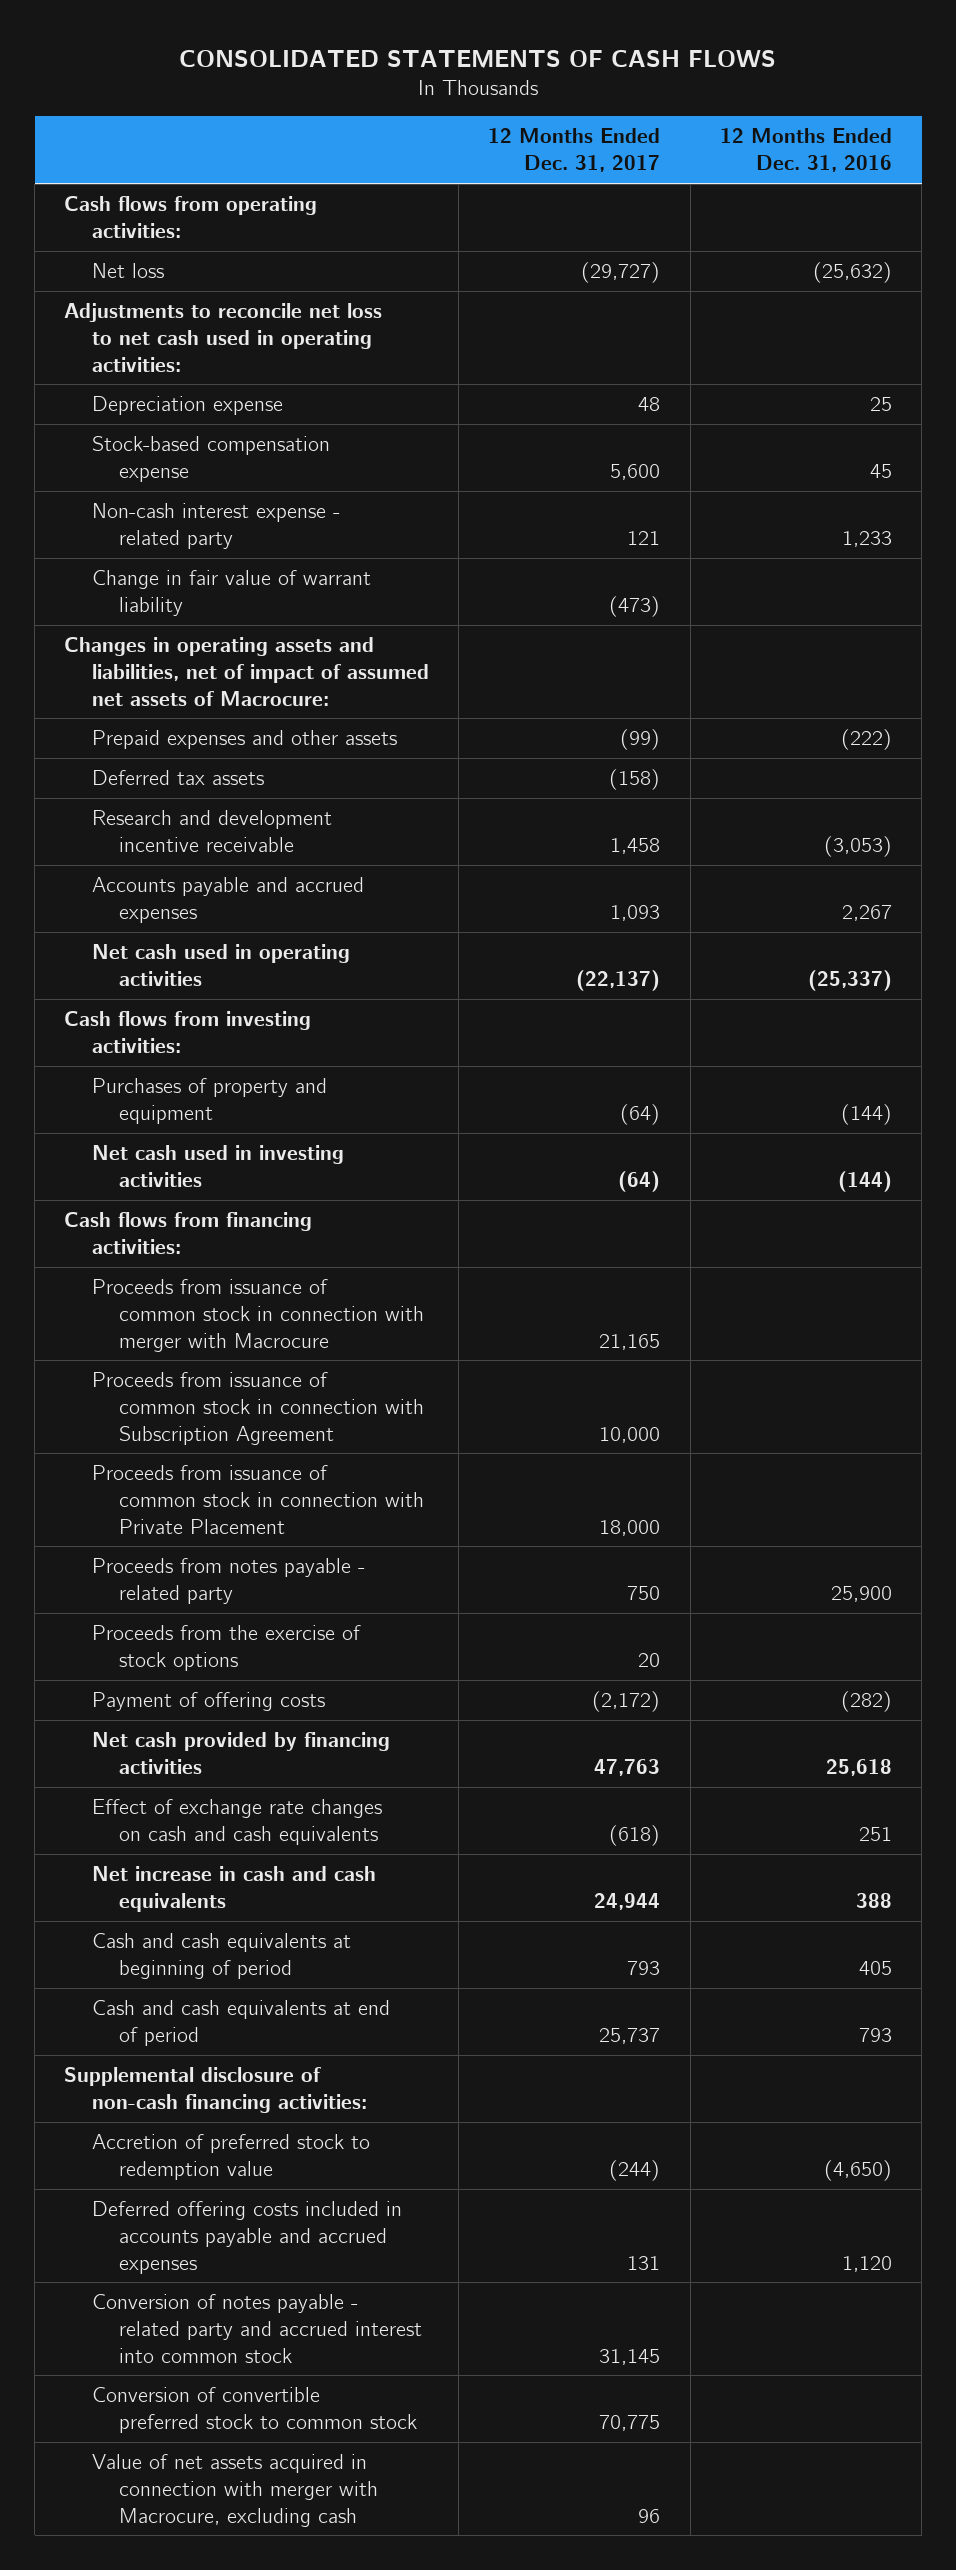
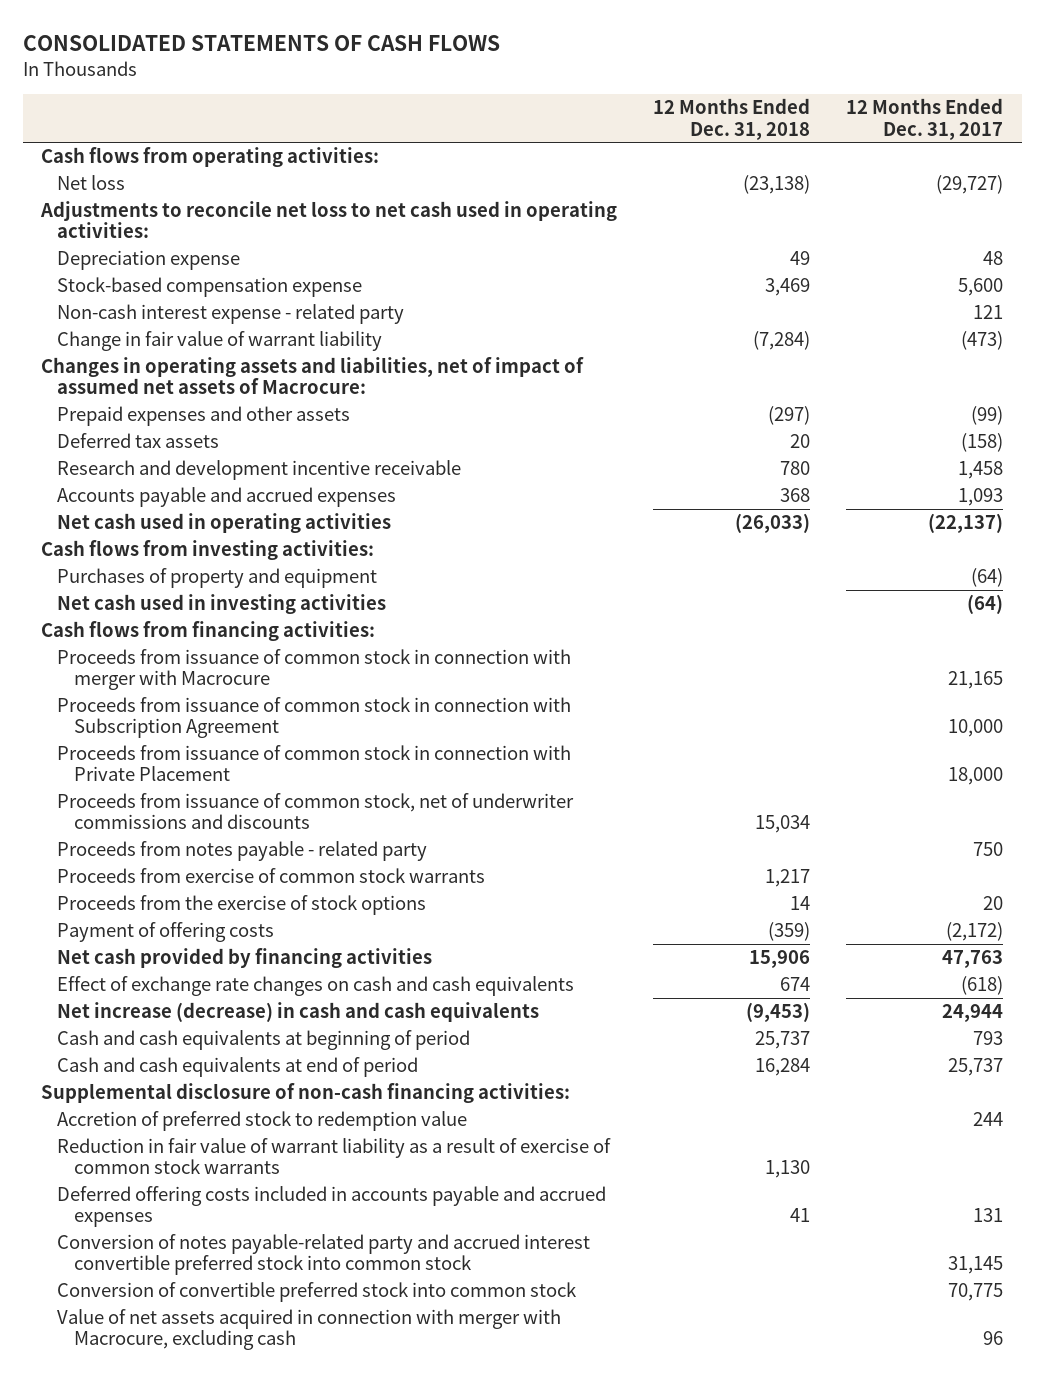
[719,128,892,173] 12 Months Ended Dec. 31, 2016 -> none
none -> [653,98,811,140] 12 Months Ended Dec. 31, 2018
none -> [57,793,575,830] Proceeds from issuance of common stock, net of underwriter commissions and discounts
none -> [57,868,486,884] Proceeds from exercise of common stock warrants
[91,1866,376,1912] Net increase in cash and cash equivalents -> [57,1002,540,1023] Net increase (decrease) in cash and cash equivalents
[609,2159,661,2181] (244) -> [973,1112,1004,1127] 244
none -> [57,1138,612,1175] Reduction in fair value of warrant liability as a result of exercise of common stock warrants
[91,2294,423,2363] Conversion of notes payable - related party and accrued interest into common stock -> [57,1234,591,1276] Conversion of notes payable-related party and accrued interest convertible preferred stock into common stock
[91,2387,418,2433] Conversion of convertible preferred stock to common stock -> [57,1282,578,1303] Conversion of convertible preferred stock into common stock

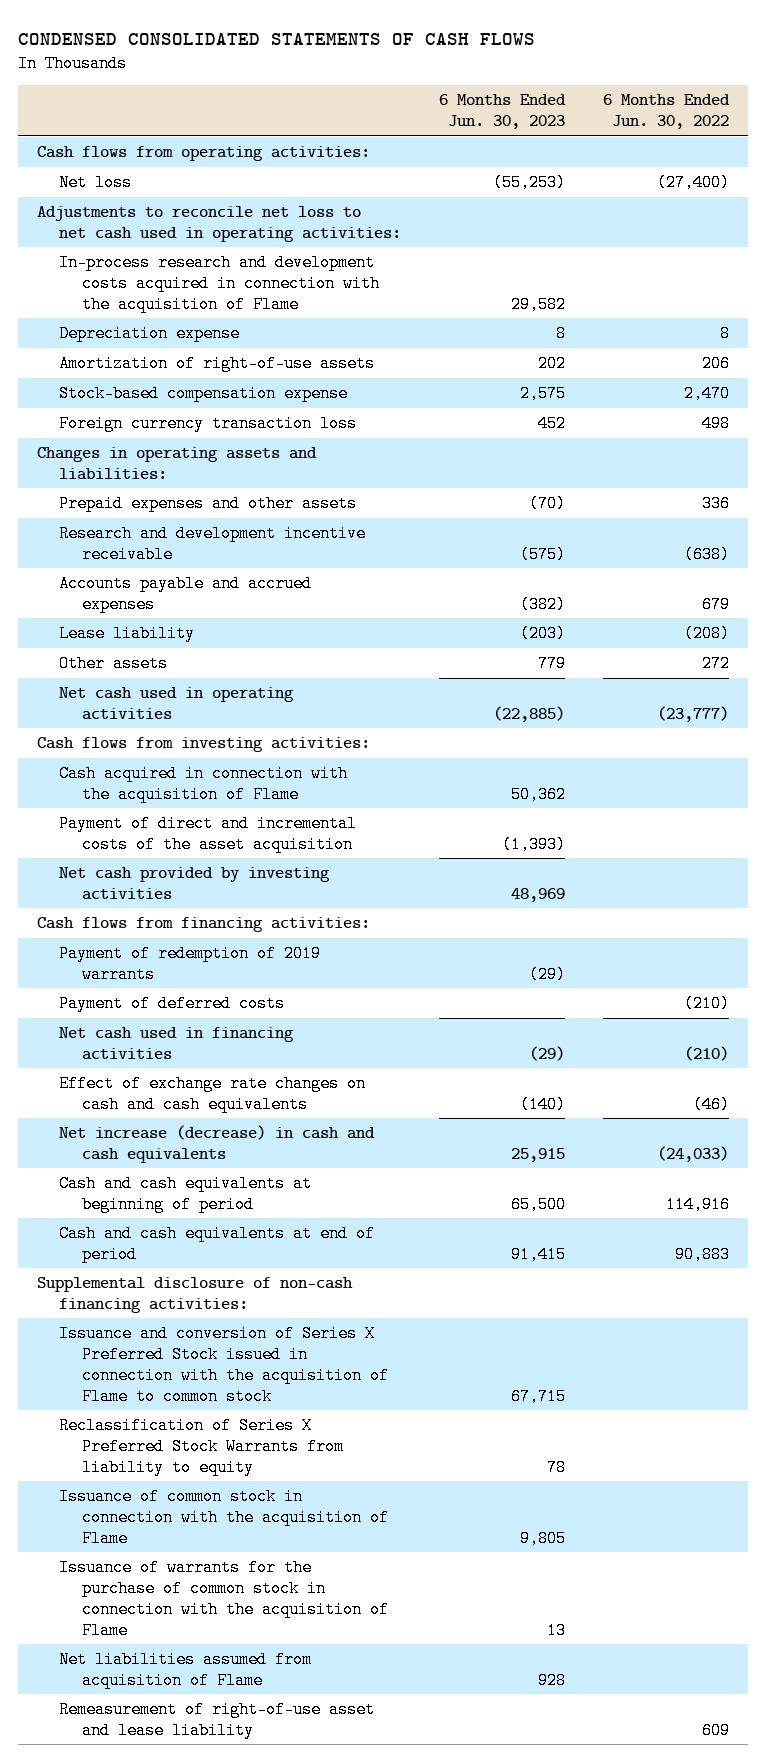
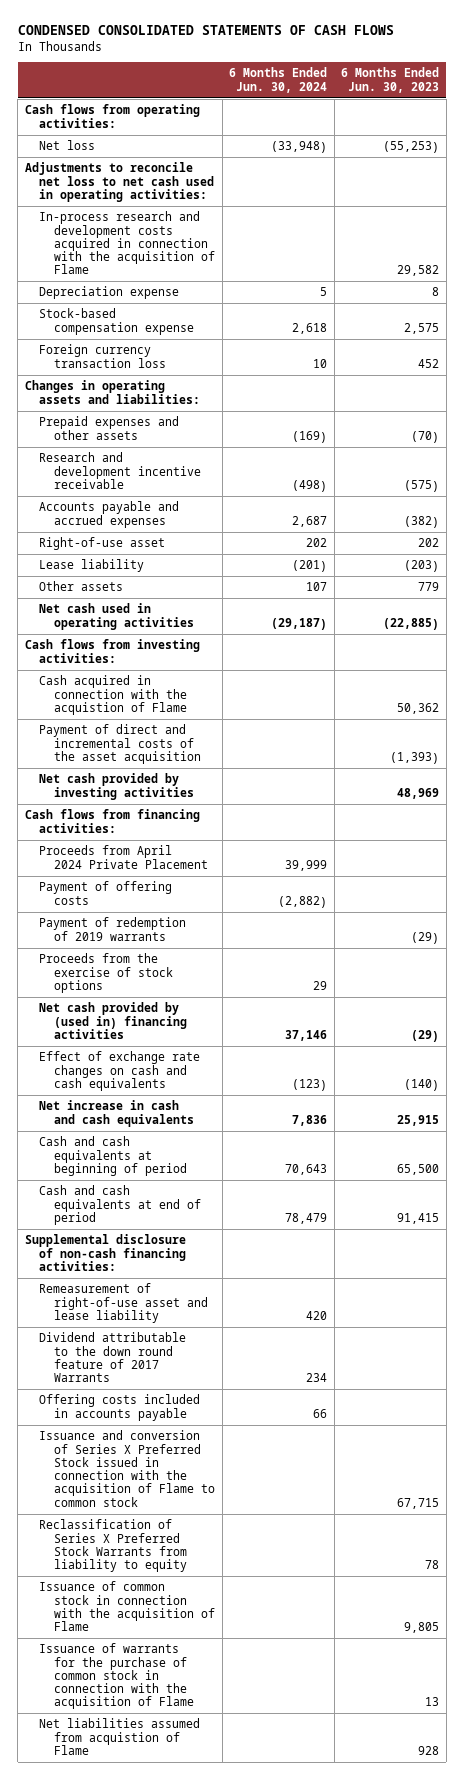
[603,94,731,130] 6 Months Ended Jun. 30, 2022 -> none
none -> [229,67,328,93] 6 Months Ended Jun. 30, 2024
[59,355,376,373] Amortization of right-of-use assets -> none
none -> [39,537,166,551] Right-of-use asset
[59,765,349,803] Cash acquired in connection with the acquisition of Flame -> [39,675,188,715] Cash acquired in connection with the acquistion of Flame
none -> [39,845,209,869] Proceeds from April 2024 Private Placement
none -> [39,881,173,905] Payment of offering costs
[59,995,286,1013] Payment of deferred costs -> none
none -> [39,953,174,993] Proceeds from the exercise of stock options
[59,1027,295,1060] Net cash used in financing activities -> [39,1002,188,1039] Net cash provided by (used in) financing activities
[59,1125,376,1163] Net increase (decrease) in cash and cash equivalents -> [39,1100,195,1127] Net increase in cash and cash equivalents
[59,1701,376,1739] Remeasurement of right-of-use asset and lease liability -> [39,1283,209,1323] Remeasurement of right-of-use asset and lease liability
none -> [39,1332,187,1383] Dividend attributable to the down round feature of 2017 Warrants
none -> [39,1394,201,1421] Offering costs included in accounts payable
[59,1651,313,1689] Net liabilities assumed from acquisition of Flame -> [39,1718,201,1755] Net liabilities assumed from acquistion of Flame

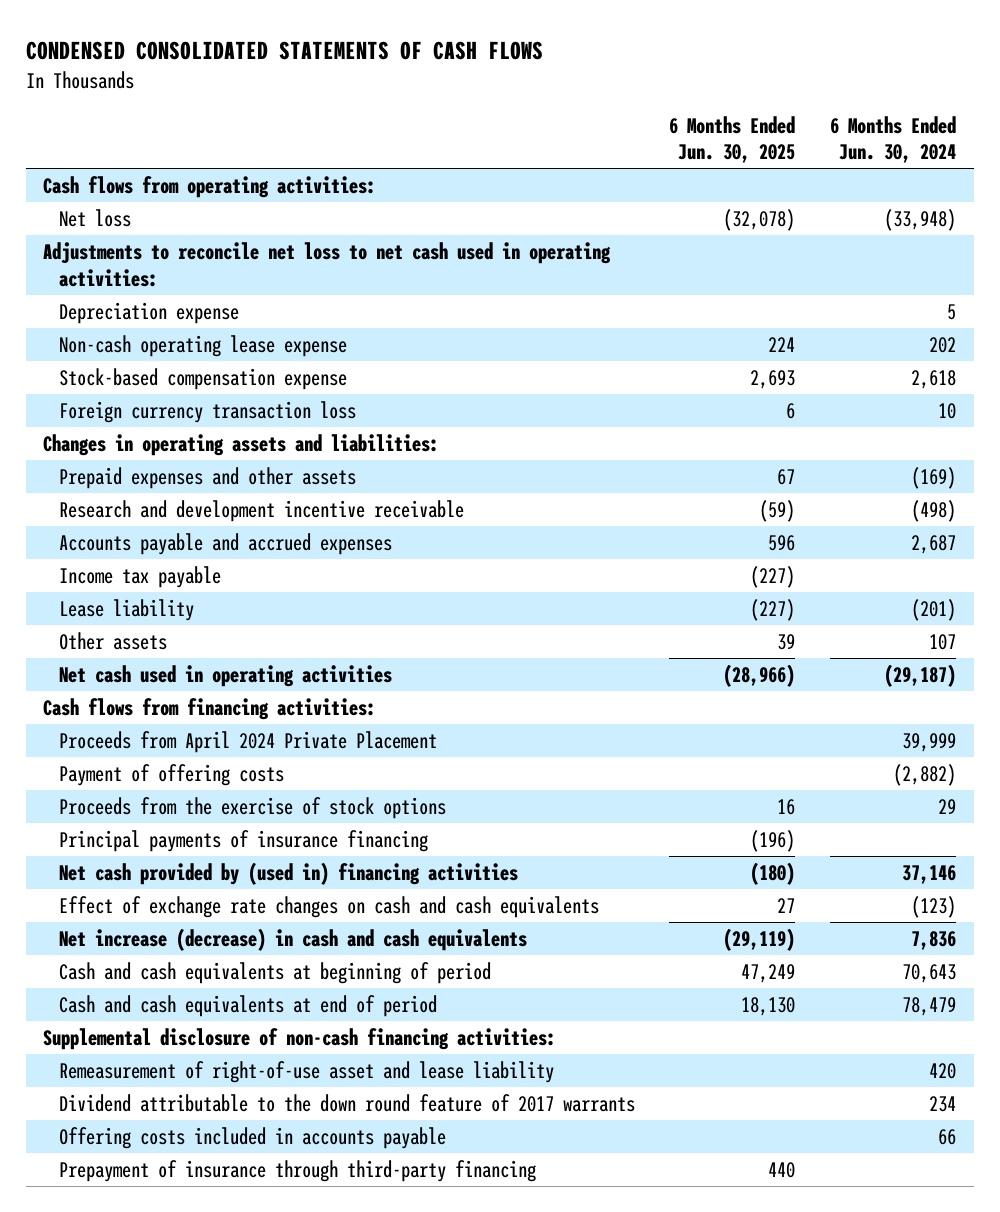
[341,67,440,93] 6 Months Ended Jun. 30, 2023 -> none
none -> [669,115,796,164] 6 Months Ended Jun. 30, 2025
[39,211,216,275] In-process research and development costs acquired in connection with the acquisition of Flame -> none
none -> [58,334,347,357] Non-cash operating lease expense
[39,537,166,551] Right-of-use asset -> none
none -> [58,565,221,588] Income tax payable
[24,639,200,663] Cash flows from investing activities: -> none
[39,675,188,715] Cash acquired in connection with the acquistion of Flame -> none
[39,724,202,764] Payment of direct and incremental costs of the asset acquisition -> none
[39,773,195,800] Net cash provided by investing activities -> none
[39,917,187,941] Payment of redemption of 2019 warrants -> none
none -> [58,829,428,852] Principal payments of insurance financing
[39,1100,195,1127] Net increase in cash and cash equivalents -> [58,927,527,951] Net increase (decrease) in cash and cash equivalents
[39,1332,187,1383] Dividend attributable to the down round feature of 2017 Warrants -> [58,1093,635,1112] Dividend attributable to the down round feature of 2017 warrants
[39,1430,216,1507] Issuance and conversion of Series X Preferred Stock issued in connection with the acquisition of Flame to common stock -> none
[39,1519,188,1573] Reclassification of Series X Preferred Stock Warrants from liability to equity -> none
[39,1581,216,1632] Issuance of common stock in connection with the acquisition of Flame -> none
[39,1643,195,1710] Issuance of warrants for the purchase of common stock in connection with the acquisition of Flame -> none
[39,1718,201,1755] Net liabilities assumed from acquistion of Flame -> none
none -> [58,1159,536,1182] Prepayment of insurance through third-party financing

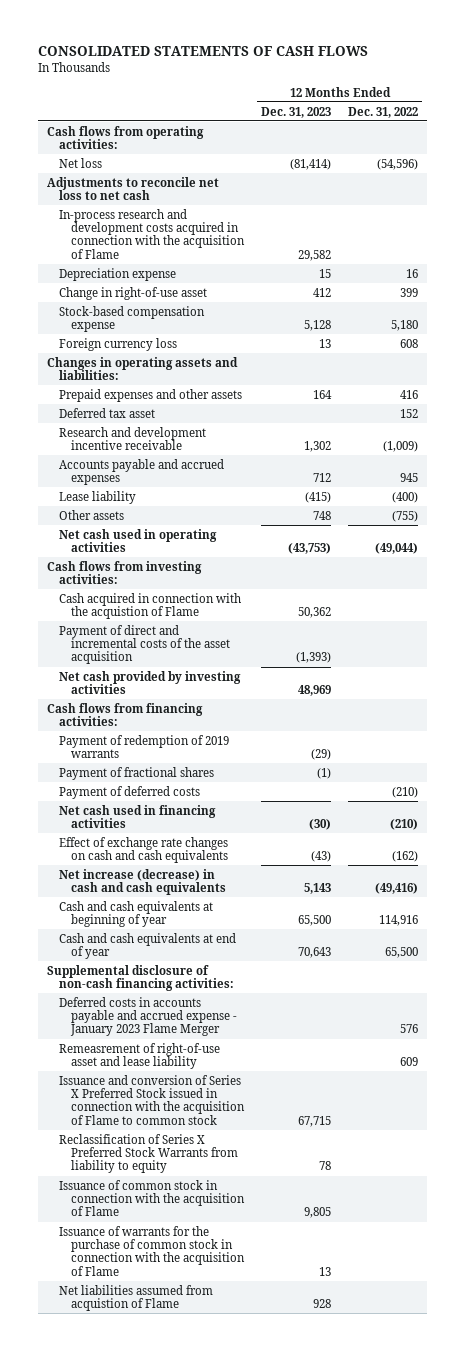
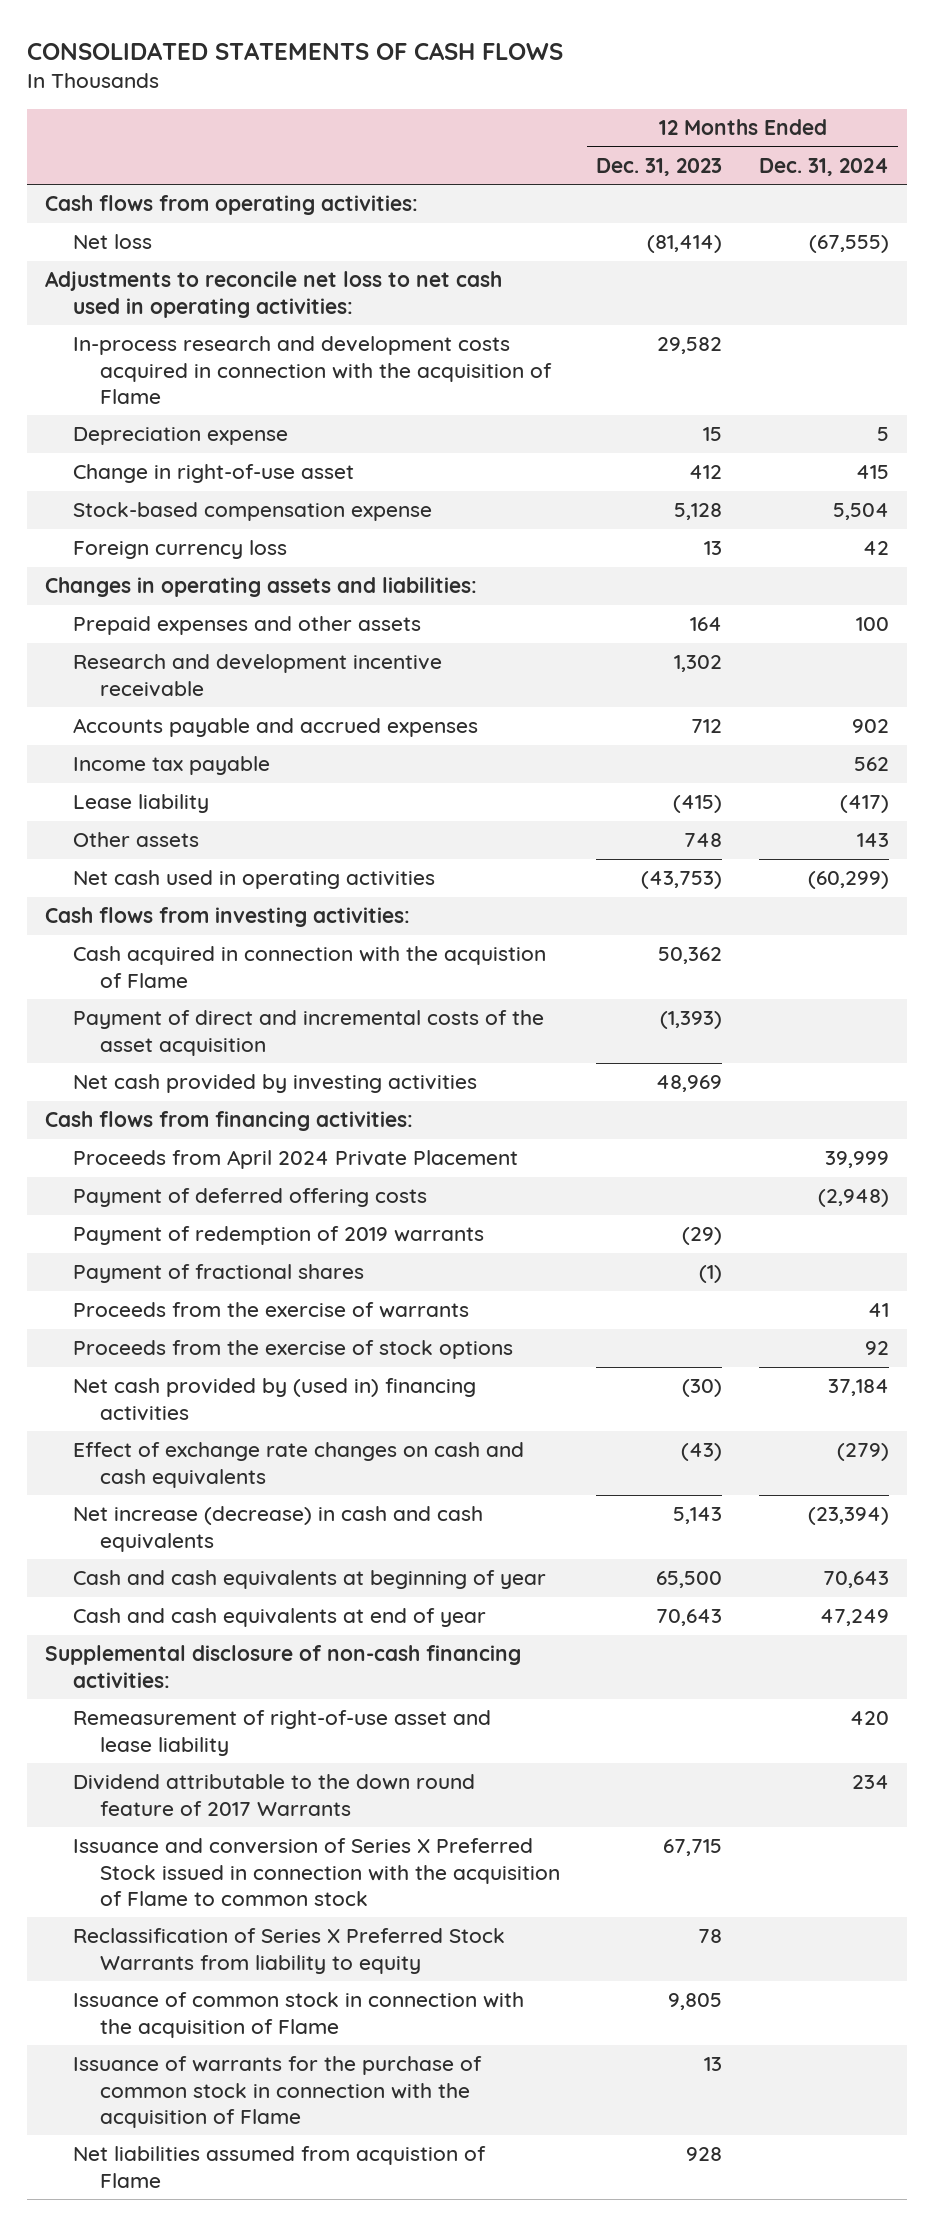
[348,106,419,118] Dec. 31, 2022 -> none
none -> [759,157,890,176] Dec. 31, 2024
[46,176,219,200] Adjustments to reconcile net loss to net cash -> [45,271,503,318] Adjustments to reconcile net loss to net cash used in operating activities:
[58,407,155,418] Deferred tax asset -> none
none -> [72,756,270,776] Income tax payable
none -> [72,1150,518,1170] Proceeds from April 2024 Private Placement
none -> [72,1188,427,1208] Payment of deferred offering costs
[58,785,200,799] Payment of deferred costs -> none
none -> [72,1302,469,1319] Proceeds from the exercise of warrants
none -> [72,1340,513,1360] Proceeds from the exercise of stock options
[58,804,216,828] Net cash used in financing activities -> [72,1378,476,1421] Net cash provided by (used in) financing activities
[58,996,238,1037] Deferred costs in accounts payable and accrued expense - January 2023 Flame Merger -> none
[58,1042,220,1069] Remeasrement of right-of-use asset and lease liability -> [72,1710,491,1756] Remeasurement of right-of-use asset and lease liability
none -> [72,1774,475,1816] Dividend attributable to the down round feature of 2017 Warrants

